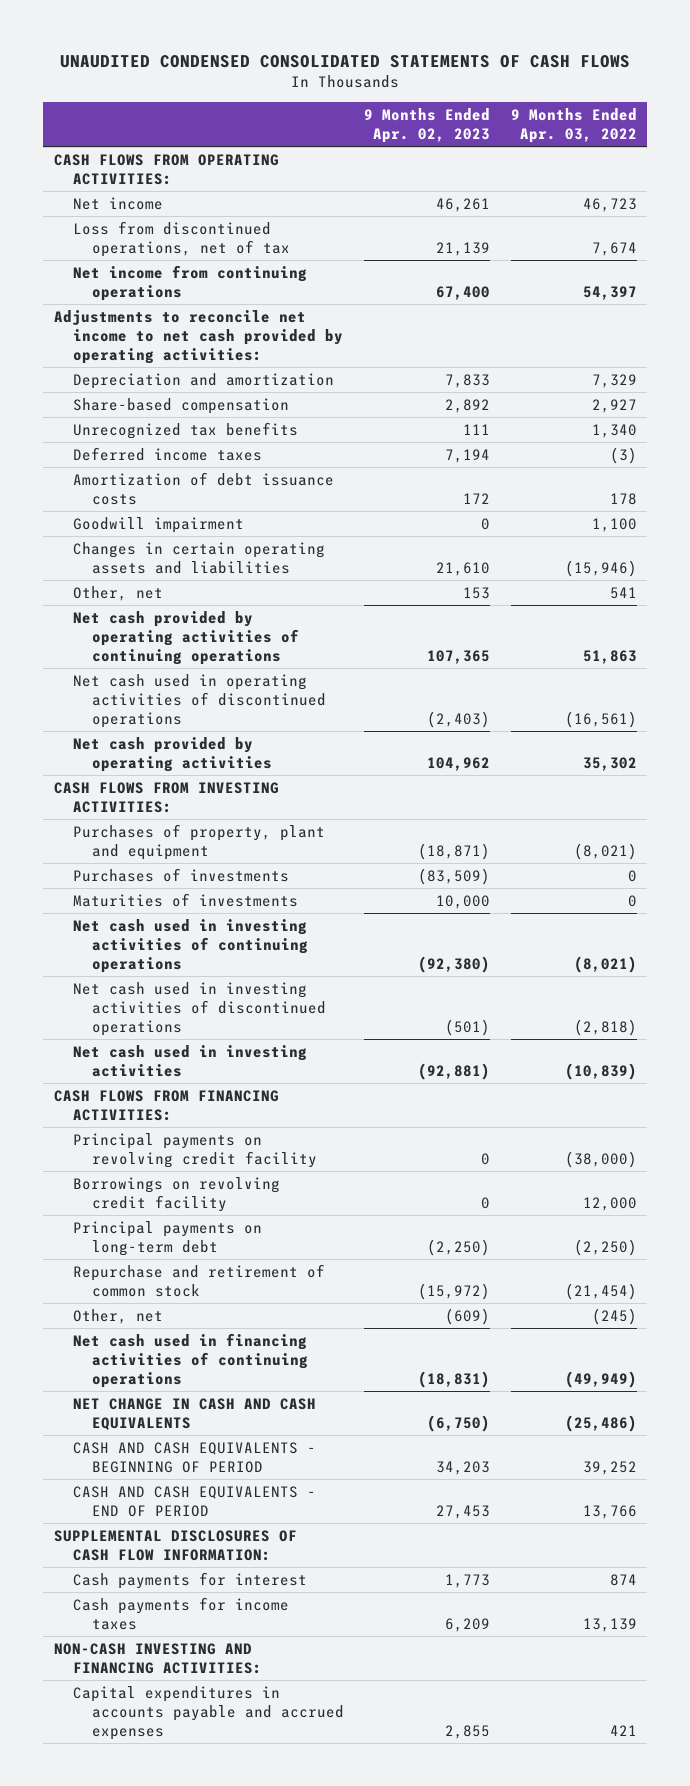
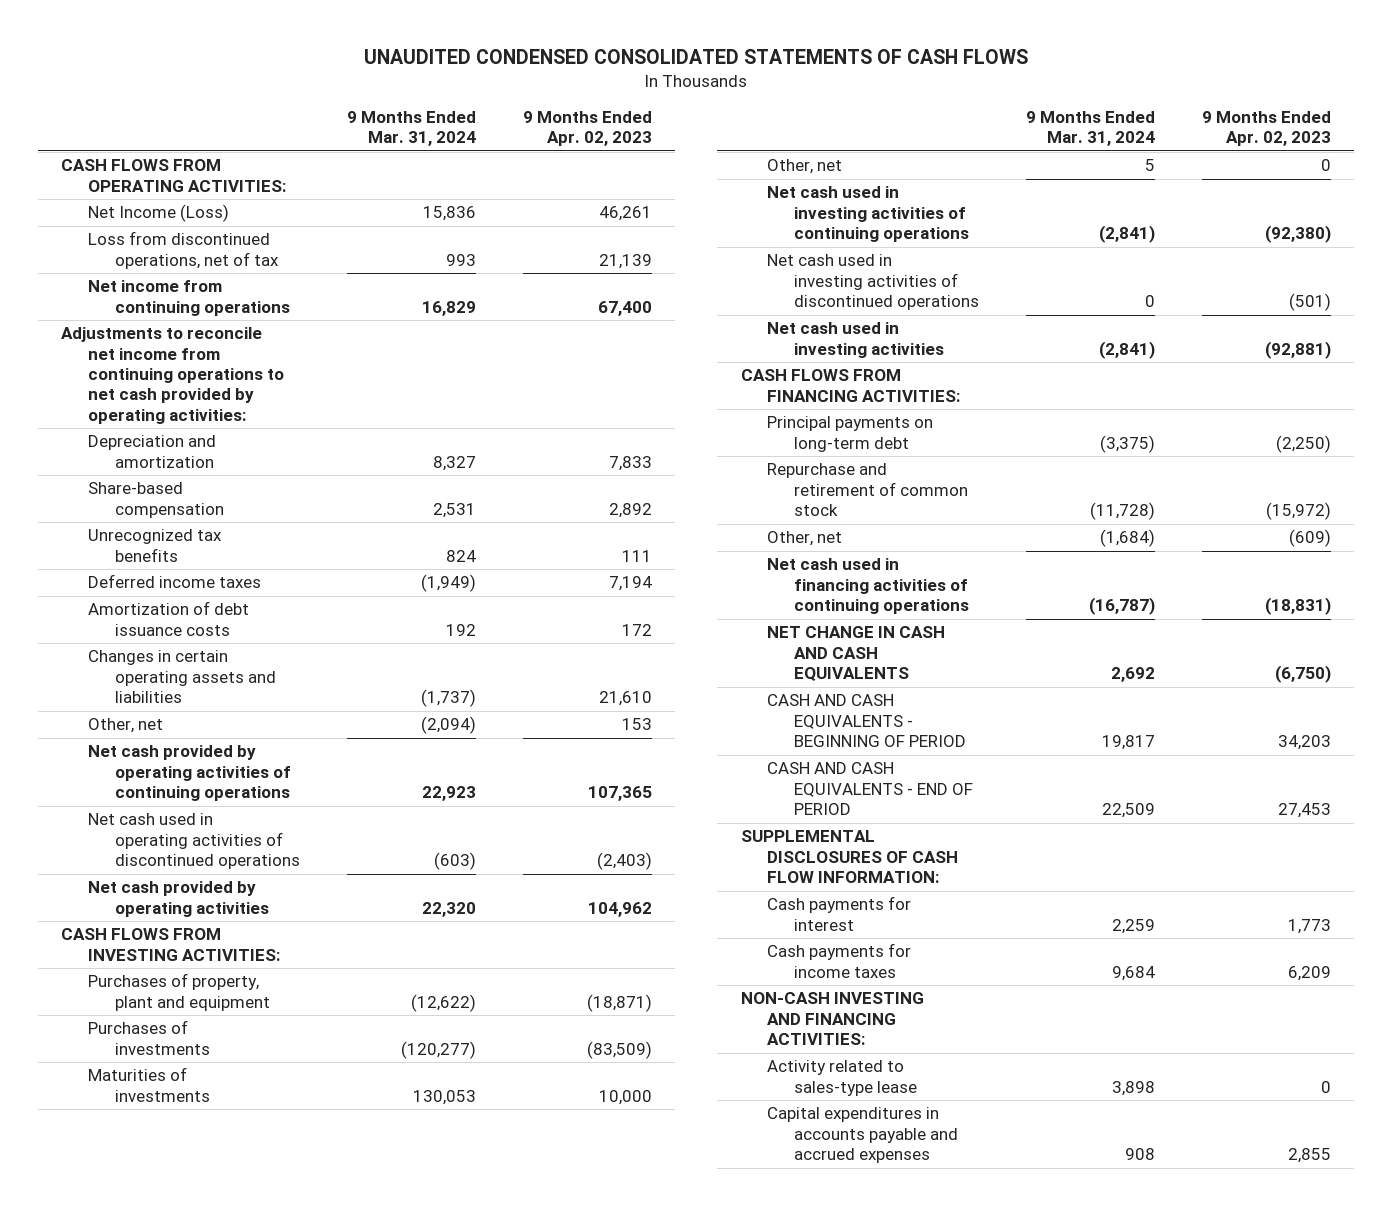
[510,107,637,143] 9 Months Ended Apr. 03, 2022 -> none
none -> [346,111,476,147] 9 Months Ended Mar. 31, 2024
[72,196,163,210] Net income -> [88,204,230,223] Net Income (Loss)
[53,309,343,364] Adjustments to reconcile net income to net cash provided by operating activities: -> [61,327,285,424] Adjustments to reconcile net income from continuing operations to net cash provided by operating activities:
[72,516,244,533] Goodwill impairment -> none
none -> [767,159,843,175] Other, net
[72,1132,317,1168] Principal payments on revolving credit facility -> none
[72,1176,280,1212] Borrowings on revolving credit facility -> none
none -> [767,1060,918,1096] Activity related to sales-type lease

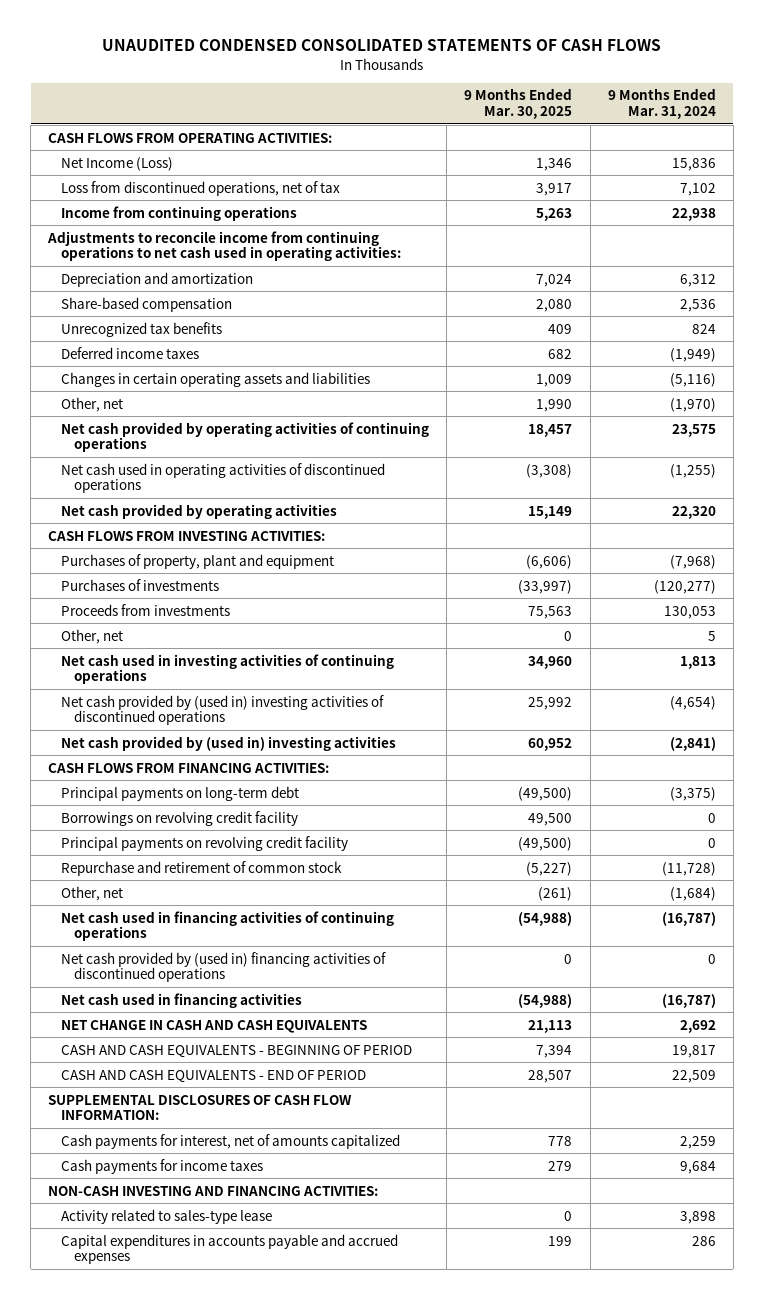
[522,111,652,147] 9 Months Ended Apr. 02, 2023 -> none
none -> [464,88,573,120] 9 Months Ended Mar. 30, 2025
[445,253,476,266] 993 -> [679,182,716,196] 7,102
[88,280,291,316] Net income from continuing operations -> [60,205,297,221] Income from continuing operations
[421,300,476,316] 16,829 -> [671,207,716,221] 22,938
[61,327,285,424] Adjustments to reconcile net income from continuing operations to net cash provided by operating activities: -> [47,230,401,262] Adjustments to reconcile income from continuing operations to net cash used in operating activities:
[432,455,476,471] 8,327 -> [679,273,716,287] 6,312
[432,502,476,518] 2,531 -> [679,298,716,312] 2,536
[88,601,250,636] Amortization of debt issuance costs -> none
[420,689,476,708] (1,737) -> [669,372,716,387] (5,116)
[420,716,476,735] (2,094) -> [669,397,716,412] (1,970)
[421,786,476,802] 22,923 -> [671,423,716,437] 23,575
[433,852,476,871] (603) -> [669,463,716,478] (1,255)
[410,993,476,1012] (12,622) -> [669,554,716,569] (7,968)
[88,1067,211,1102] Maturities of investments -> [60,603,230,616] Proceeds from investments
[1099,225,1156,244] (2,841) -> [679,655,716,669] 1,813
[767,254,980,311] Net cash used in investing activities of discontinued operations -> [60,694,384,726] Net cash provided by (used in) investing activities of discontinued operations
[1145,295,1156,308] 0 -> [669,695,716,710] (4,654)
[767,322,945,358] Net cash used in investing activities -> [60,735,396,751] Net cash provided by (used in) investing activities
none -> [60,810,298,826] Borrowings on revolving credit facility
none -> [60,835,348,851] Principal payments on revolving credit facility
none -> [60,951,386,983] Net cash provided by (used in) financing activities of discontinued operations
none -> [60,992,302,1008] Net cash used in financing activities
[767,896,912,931] Cash payments for interest -> [60,1133,400,1149] Cash payments for interest, net of amounts capitalized
[1125,1148,1156,1161] 908 -> [691,1235,716,1246] 286

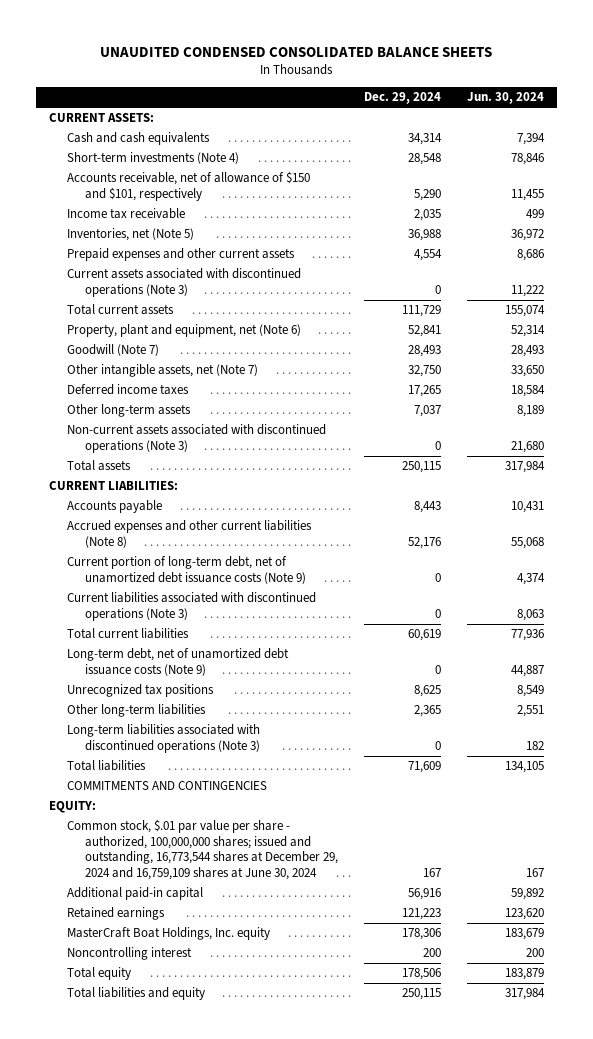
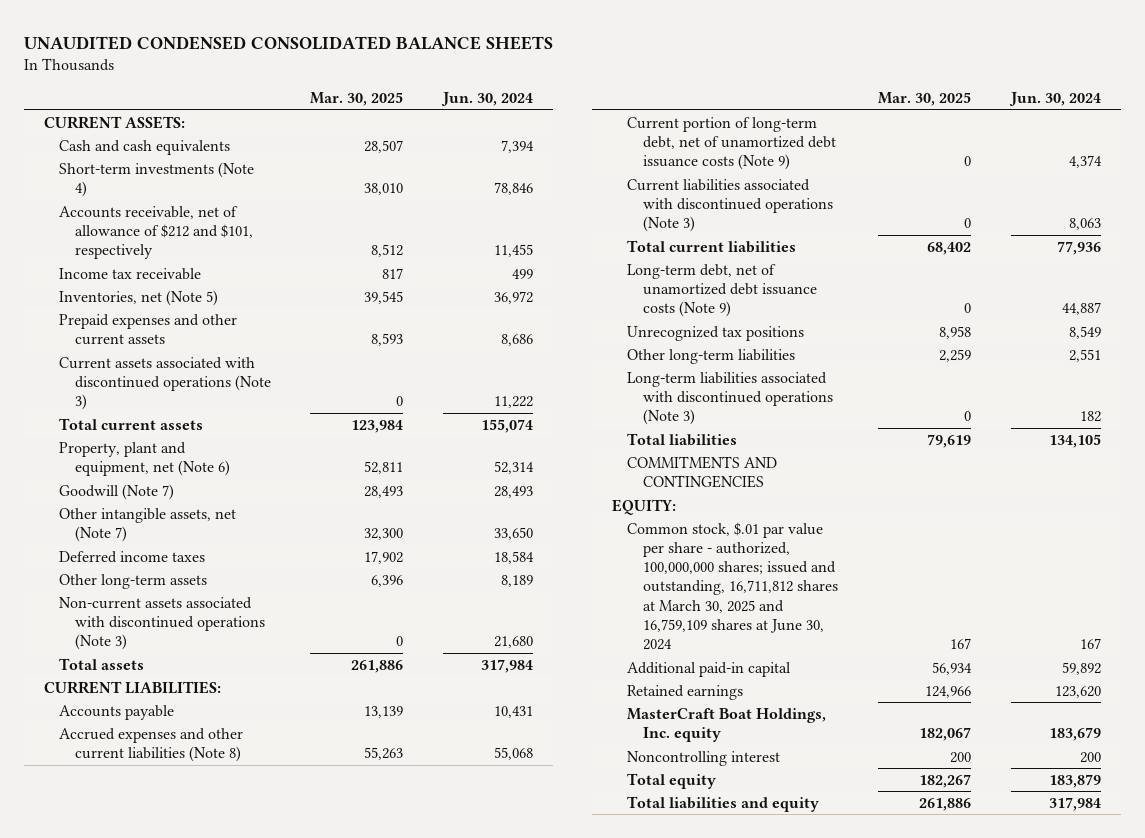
[363,92,441,105] Dec. 29, 2024 -> none
none -> [310,92,404,107] Mar. 30, 2025
[67,171,311,201] Accounts receivable, net of allowance of $150 and $101, respectively -> [59,205,253,260] Accounts receivable, net of allowance of $212 and $101, respectively
[67,819,338,880] Common stock, $.01 par value per share - authorized, 100,000,000 shares; issued and outstanding, 16,773,544 shares at December 29, 2024 and 16,759,109 shares at June 30, 2024 -> [627,521,838,651] Common stock, $.01 par value per share - authorized, 100,000,000 shares; issued and outstanding, 16,711,812 shares at March 30, 2025 and 16,759,109 shares at June 30, 2024

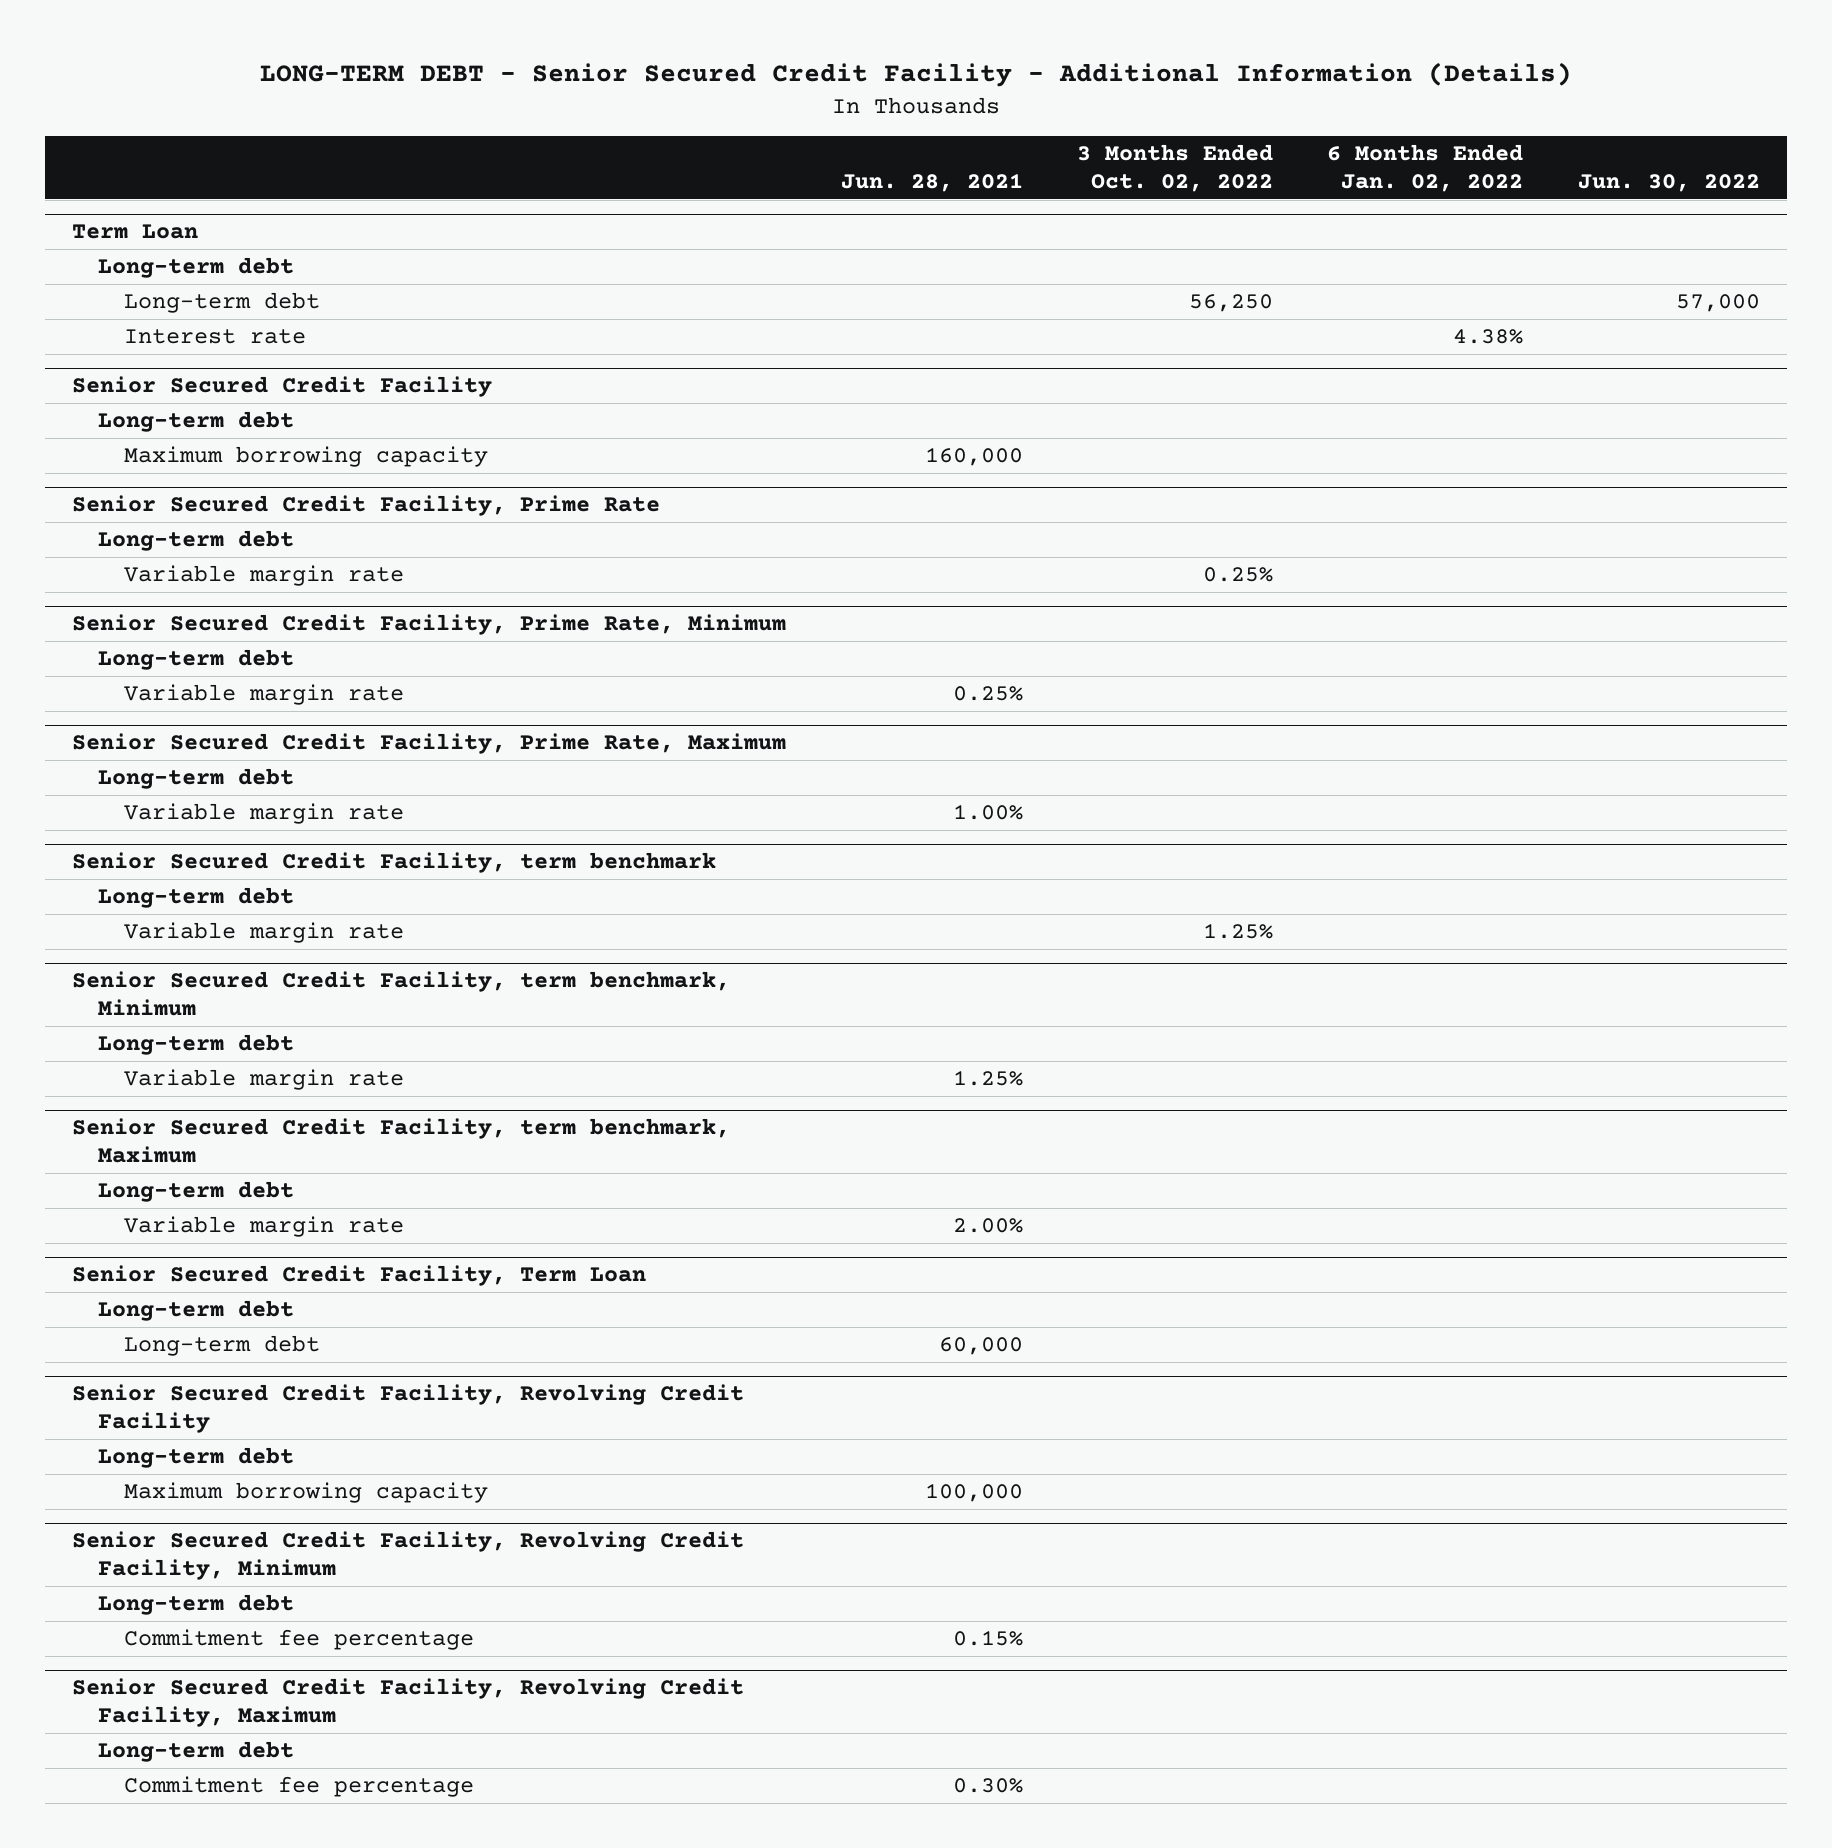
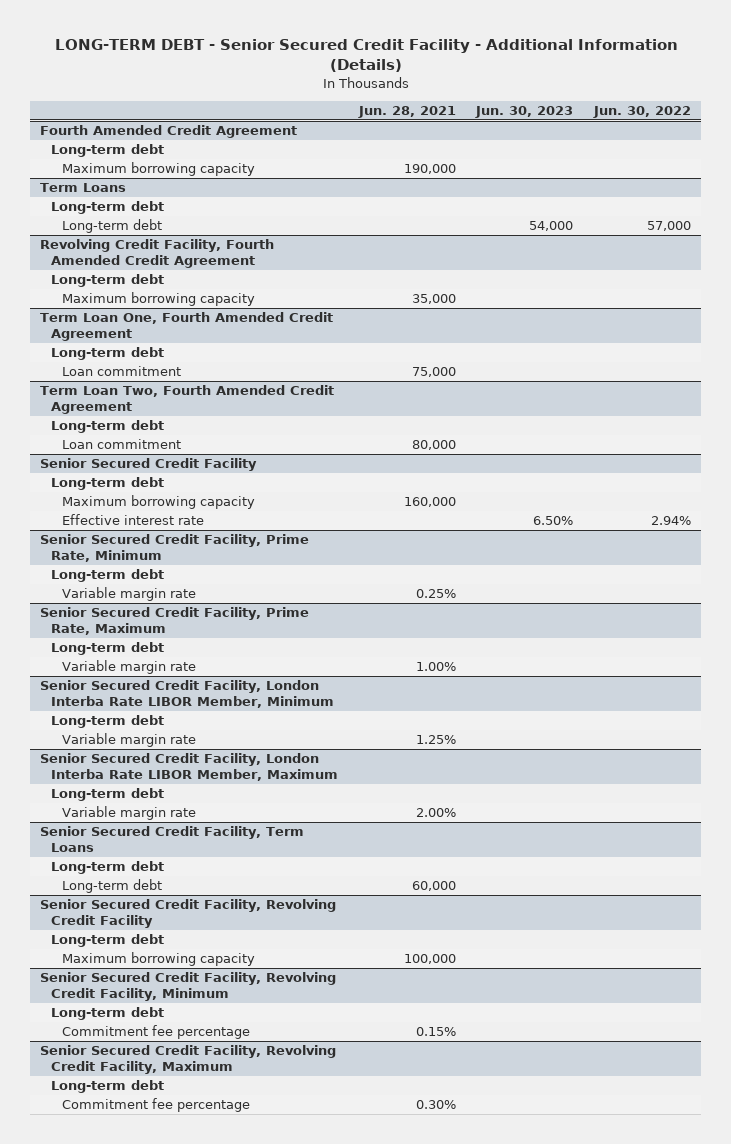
[1076,143,1273,193] 3 Months Ended Oct. 02, 2022 -> none
[1327,143,1524,193] 6 Months Ended Jan. 02, 2022 -> none
none -> [475,106,574,119] Jun. 30, 2023
[72,224,199,240] Term Loan -> none
none -> [40,125,298,139] Fourth Amended Credit Agreement
none -> [61,162,255,177] Maximum borrowing capacity
none -> [40,183,127,193] Term Loans
none -> [51,201,165,215] Long-term debt
[123,329,306,345] Interest rate -> none
none -> [40,239,275,269] Revolving Credit Facility, Fourth Amended Credit Agreement
none -> [51,274,165,288] Long-term debt
none -> [61,292,255,307] Maximum borrowing capacity
none -> [40,312,334,342] Term Loan One, Fourth Amended Credit Agreement
none -> [51,347,165,361] Long-term debt
none -> [61,366,181,377] Loan commitment
none -> [40,385,335,415] Term Loan Two, Fourth Amended Credit Agreement
none -> [51,420,165,434] Long-term debt
none -> [61,439,181,450] Loan commitment
[72,495,661,517] Senior Secured Credit Facility, Prime Rate -> none
[97,530,294,552] Long-term debt -> none
[123,565,404,587] Variable margin rate -> none
none -> [61,514,204,526] Effective interest rate
[72,852,717,874] Senior Secured Credit Facility, term benchmark -> none
[97,887,294,909] Long-term debt -> none
[123,922,404,944] Variable margin rate -> none
[72,971,731,1017] Senior Secured Credit Facility, term benchmark, Minimum -> none
none -> [40,680,335,709] Senior Secured Credit Facility, London Interba Rate LIBOR Member, Minimum
[72,1118,731,1164] Senior Secured Credit Facility, term benchmark, Maximum -> none
none -> [40,753,339,782] Senior Secured Credit Facility, London Interba Rate LIBOR Member, Maximum
[72,1265,647,1287] Senior Secured Credit Facility, Term Loan -> [40,826,305,853] Senior Secured Credit Facility, Term Loans

